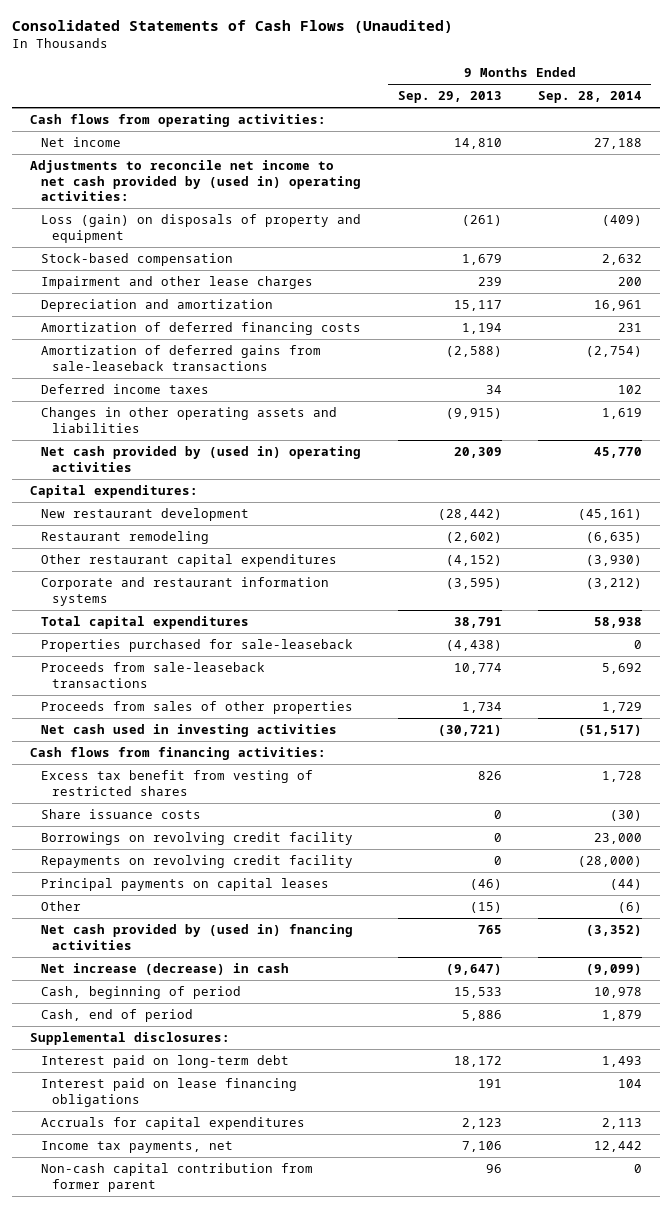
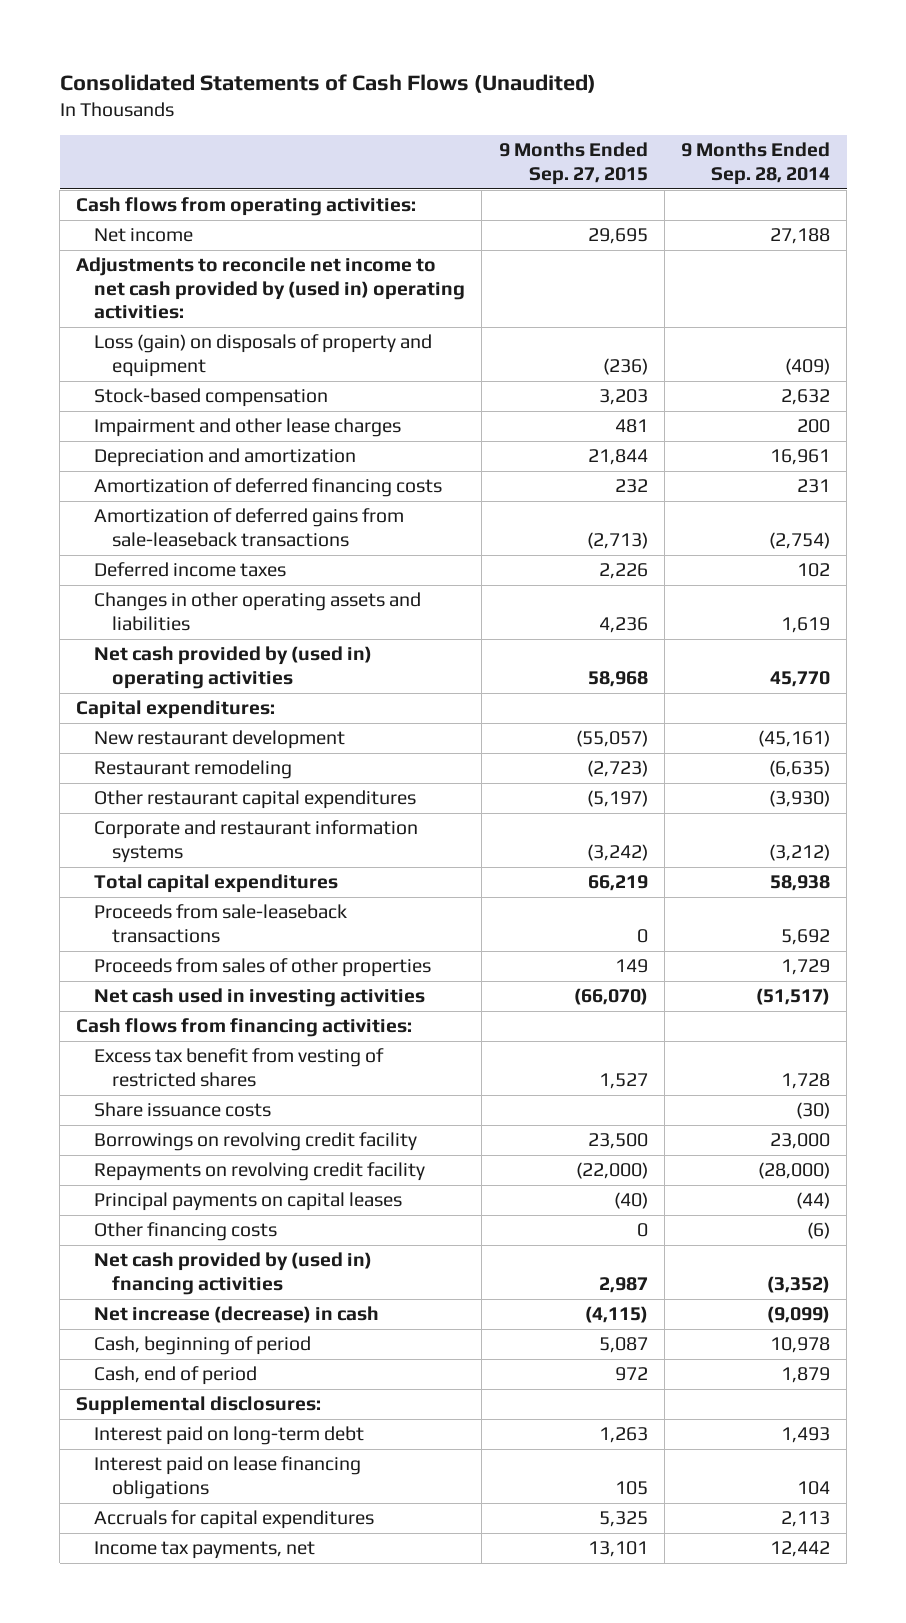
[397,91,502,104] Sep. 29, 2013 -> none
none -> [498,142,648,185] 9 Months Ended Sep. 27, 2015
[41,639,354,653] Properties purchased for sale-leaseback -> none
[41,901,82,912] Other -> [94,1222,278,1242] Other financing costs
[41,1163,314,1192] Non-cash capital contribution from former parent -> none

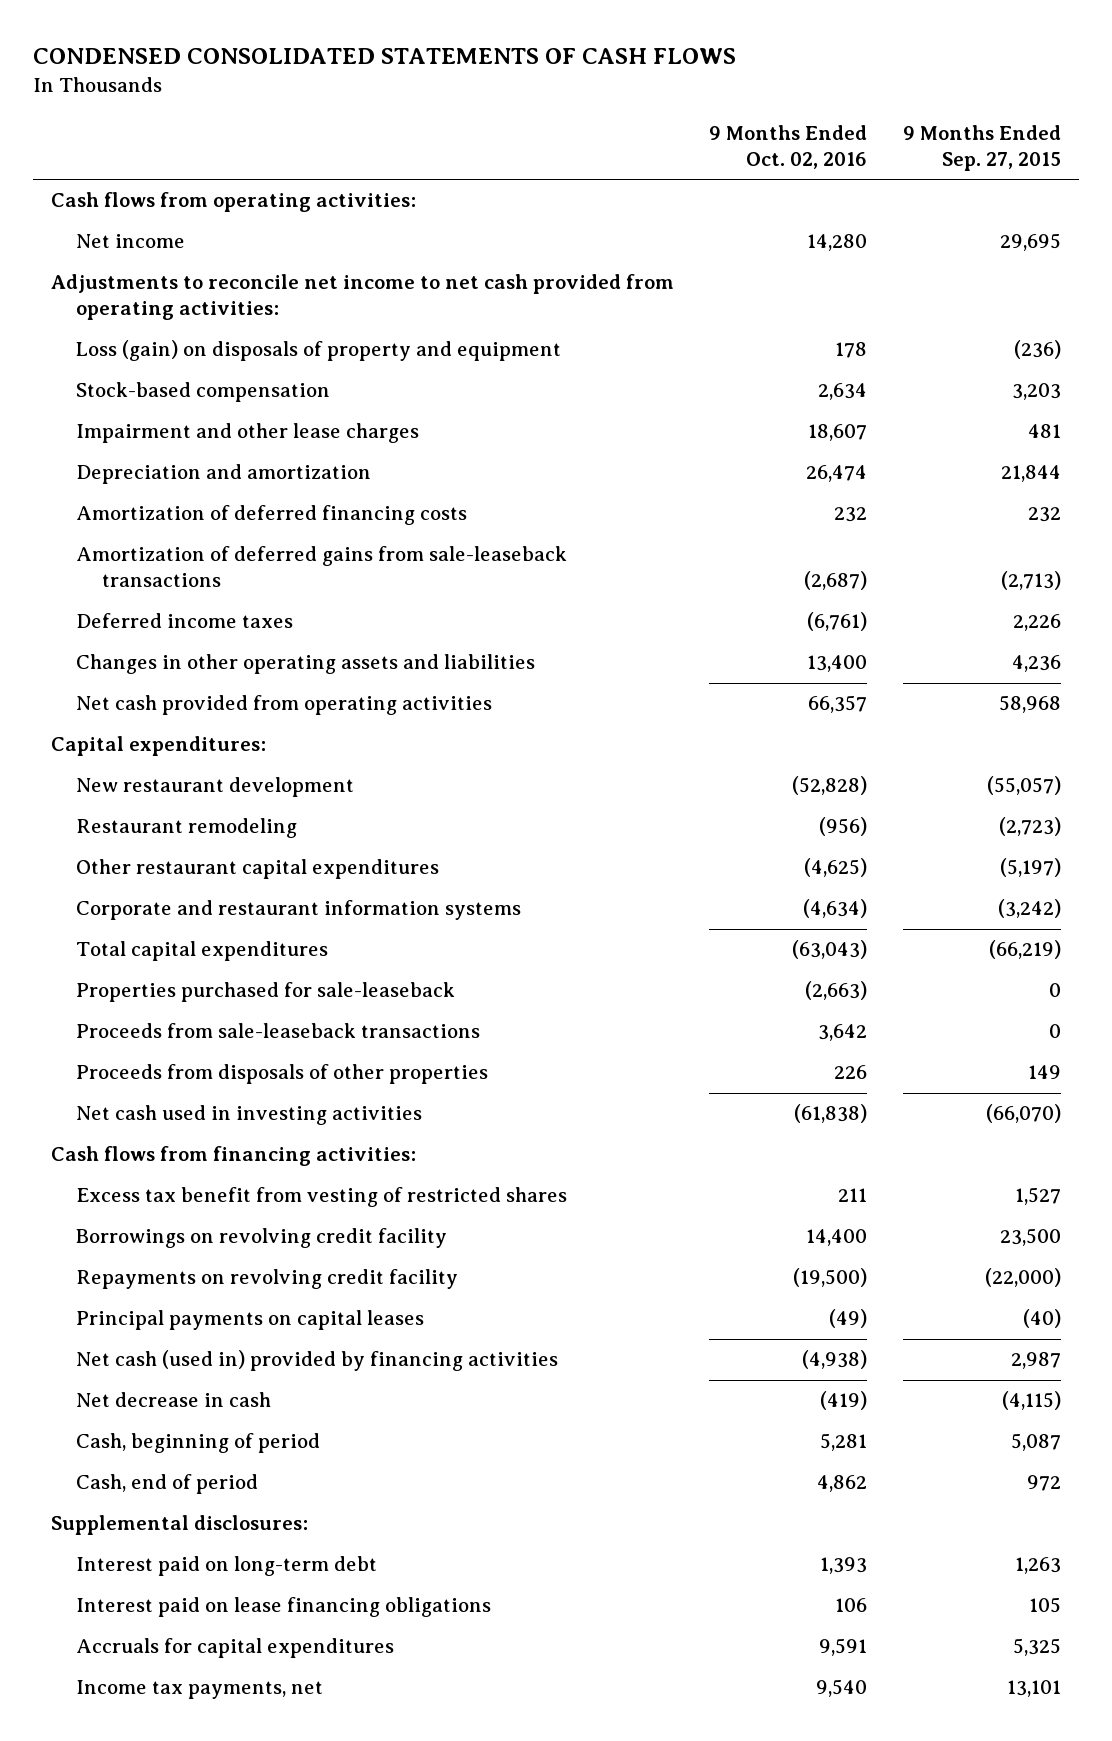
[59,73,596,93] Consolidated Statements of Cash Flows (Unaudited) -> [32,48,736,65] CONDENSED CONSOLIDATED STATEMENTS OF CASH FLOWS
[680,142,830,185] 9 Months Ended Sep. 28, 2014 -> none
none -> [709,125,868,170] 9 Months Ended Oct. 02, 2016
[76,257,466,320] Adjustments to reconcile net income to net cash provided by (used in) operating activities: -> [50,274,674,321] Adjustments to reconcile net income to net cash provided from operating activities:
[94,646,373,689] Net cash provided by (used in) operating activities -> [76,695,493,716] Net cash provided from operating activities
[587,875,648,892] 66,219 -> [989,940,1062,960] (66,219)
none -> [76,982,456,1003] Properties purchased for sale-leaseback
[94,958,432,978] Proceeds from sales of other properties -> [76,1064,489,1085] Proceeds from disposals of other properties
[94,1102,272,1118] Share issuance costs -> none
[94,1222,278,1242] Other financing costs -> none
[94,1252,373,1295] Net cash provided by (used in) fnancing activities -> [76,1350,559,1372] Net cash (used in) provided by financing activities
[94,1306,380,1324] Net increase (decrease) in cash -> [76,1392,272,1408] Net decrease in cash

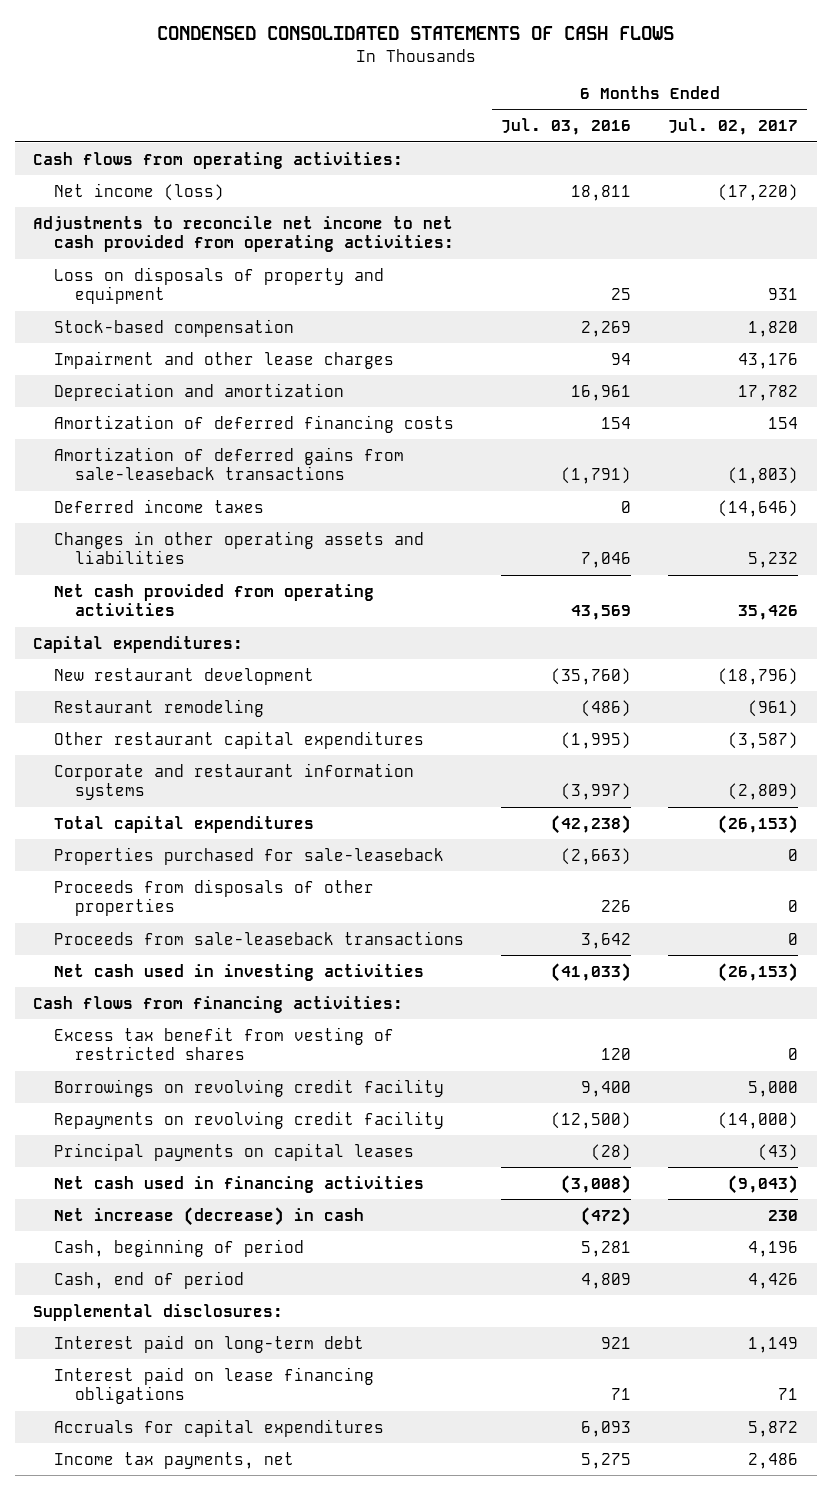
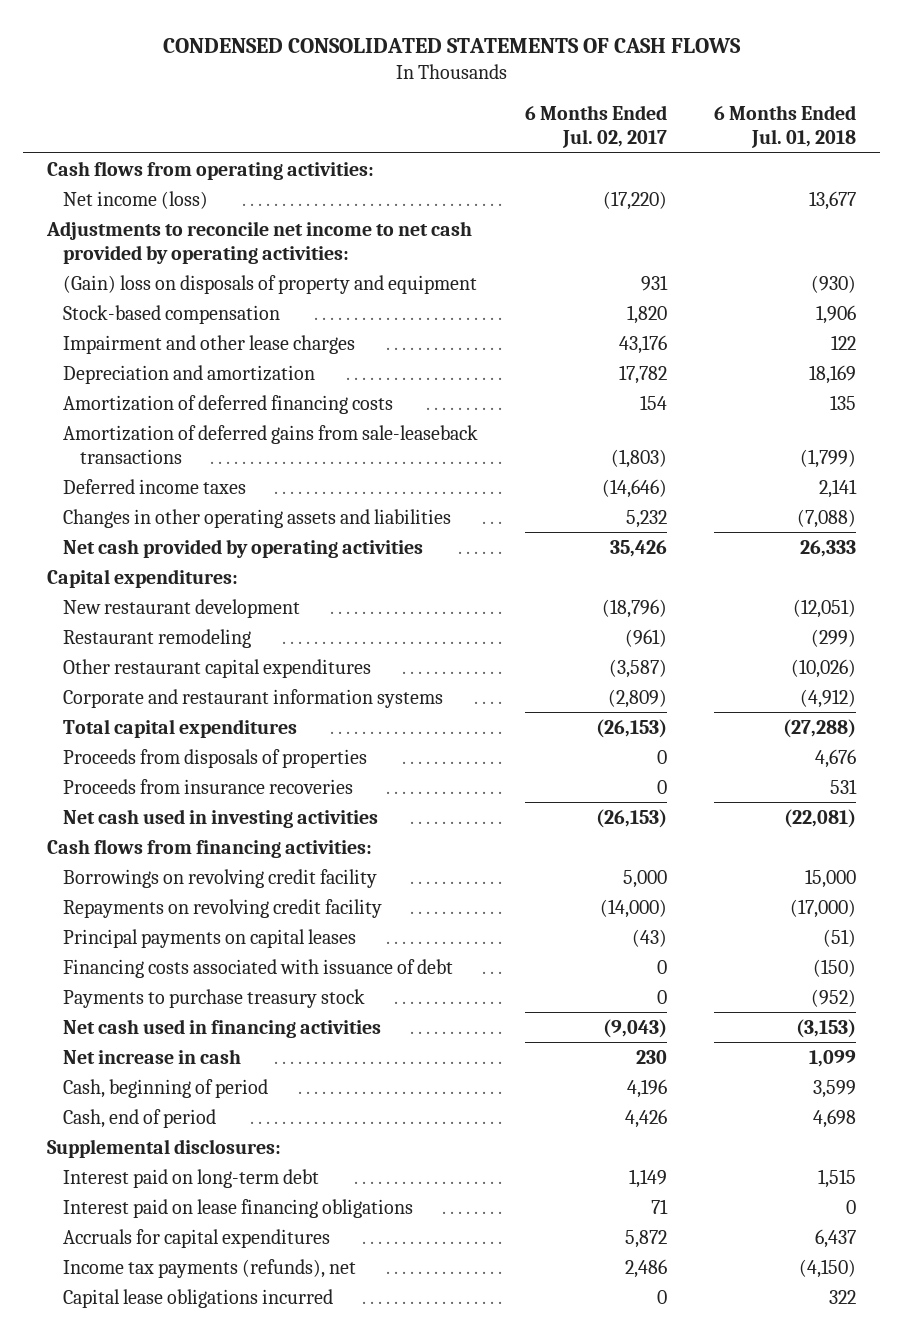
[501,118,632,136] Jul. 03, 2016 -> none
none -> [714,105,857,149] 6 Months Ended Jul. 01, 2018
[33,215,455,253] Adjustments to reconcile net income to net cash provided from operating activities: -> [45,220,472,264] Adjustments to reconcile net income to net cash provided by operating activities:
[54,266,385,305] Loss on disposals of property and equipment -> [63,274,478,294] (Gain) loss on disposals of property and equipment
[54,583,375,617] Net cash provided from operating activities -> [63,538,424,558] Net cash provided by operating activities
[54,846,445,865] Properties purchased for sale-leaseback -> none
[54,930,465,945] Proceeds from sale-leaseback transactions -> none
[54,878,375,917] Proceeds from disposals of other properties -> [63,748,368,768] Proceeds from disposals of properties
none -> [63,778,354,794] Proceeds from insurance recoveries
[54,1026,395,1061] Excess tax benefit from vesting of restricted shares -> none
none -> [63,958,454,978] Financing costs associated with issuance of debt
none -> [63,988,366,1008] Payments to purchase treasury stock
[54,1206,365,1226] Net increase (decrease) in cash -> [63,1048,242,1064] Net increase in cash
[54,1451,295,1469] Income tax payments, net -> [63,1258,357,1278] Income tax payments (refunds), net
none -> [63,1288,334,1308] Capital lease obligations incurred

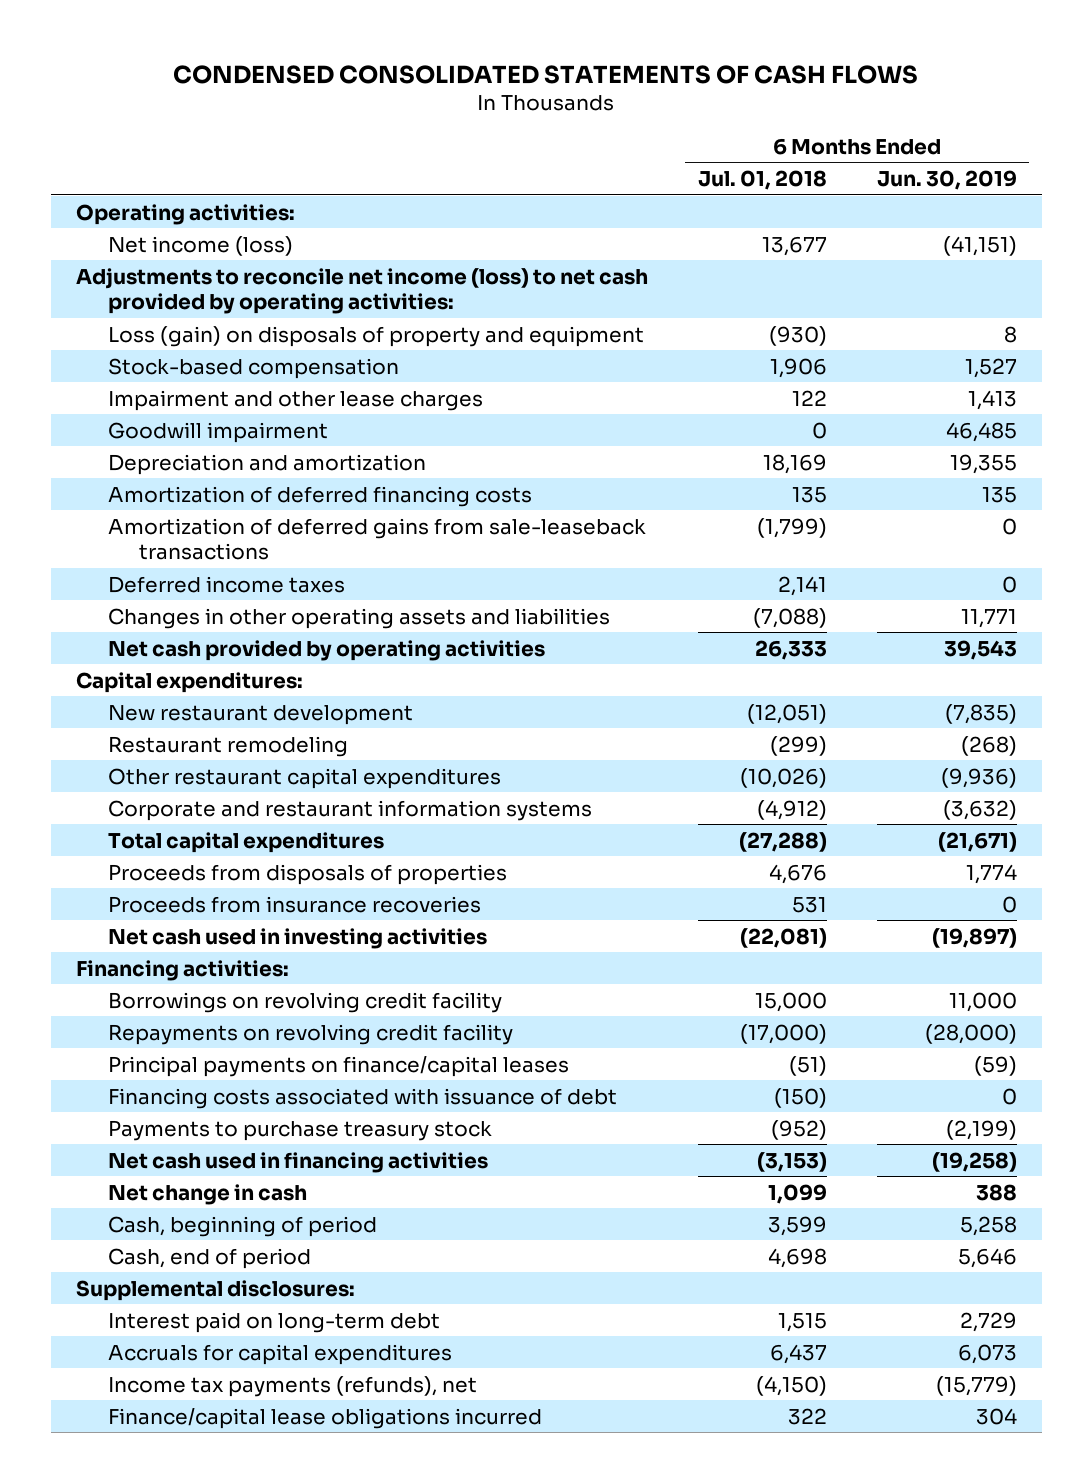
[525,105,668,149] 6 Months Ended Jul. 02, 2017 -> none
none -> [876,170,1017,191] Jun. 30, 2019
[46,160,374,180] Cash flows from operating activities: -> [75,203,295,225] Operating activities:
[45,220,472,264] Adjustments to reconcile net income to net cash provided by operating activities: -> [75,267,648,315] Adjustments to reconcile net income (loss) to net cash provided by operating activities:
[63,274,478,294] (Gain) loss on disposals of property and equipment -> [107,325,644,347] Loss (gain) on disposals of property and equipment
none -> [107,421,328,443] Goodwill impairment
[46,838,372,858] Cash flows from financing activities: -> [75,959,289,981] Financing activities:
[63,928,357,948] Principal payments on capital leases -> [107,1055,569,1077] Principal payments on finance/capital leases
[63,1048,242,1064] Net increase in cash -> [107,1183,307,1205] Net change in cash
[63,1198,414,1218] Interest paid on lease financing obligations -> none
[63,1288,334,1308] Capital lease obligations incurred -> [107,1407,542,1429] Finance/capital lease obligations incurred

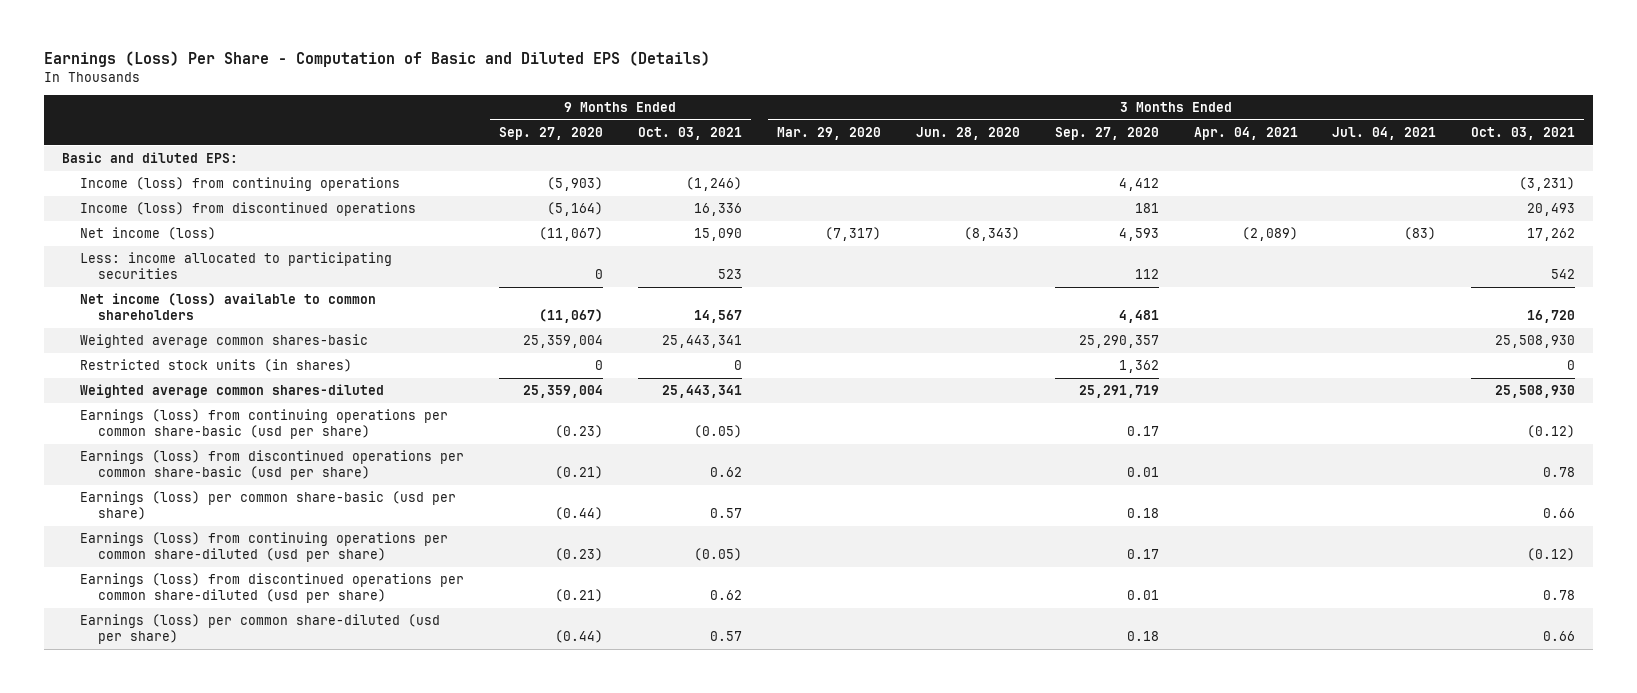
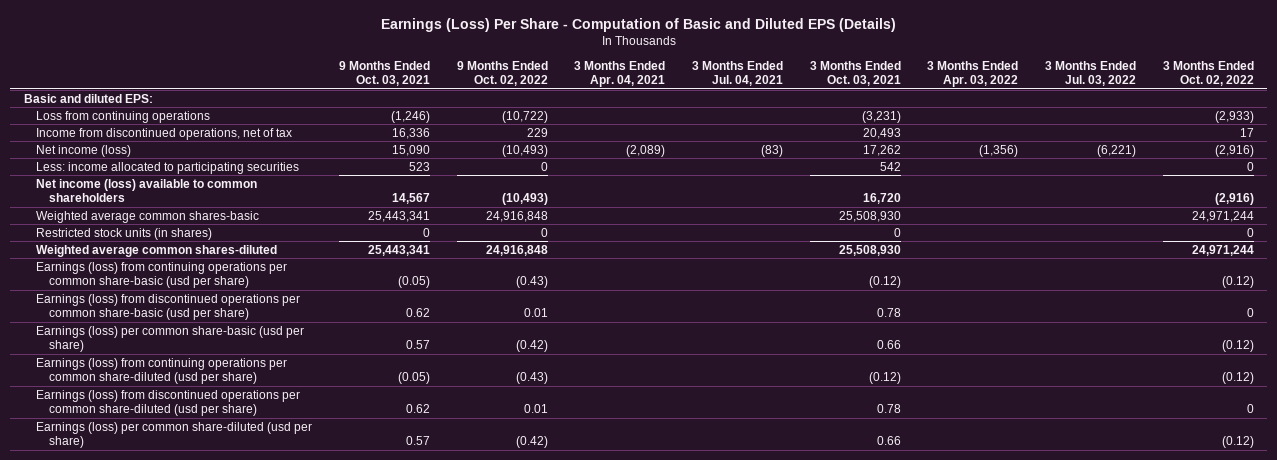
[499,126,604,140] Sep. 27, 2020 -> none
[776,126,881,140] Mar. 29, 2020 -> none
[915,126,1020,140] Jun. 28, 2020 -> none
[1054,126,1159,140] Sep. 27, 2020 -> none
none -> [456,60,548,87] 9 Months Ended Oct. 02, 2022
none -> [927,60,1019,88] 3 Months Ended Apr. 03, 2022
none -> [1045,60,1137,87] 3 Months Ended Jul. 03, 2022
none -> [1162,60,1254,87] 3 Months Ended Oct. 02, 2022
[80,177,401,192] Income (loss) from continuing operations -> [36,110,211,123] Loss from continuing operations
[80,202,417,217] Income (loss) from discontinued operations -> [36,127,293,140] Income from discontinued operations, net of tax

